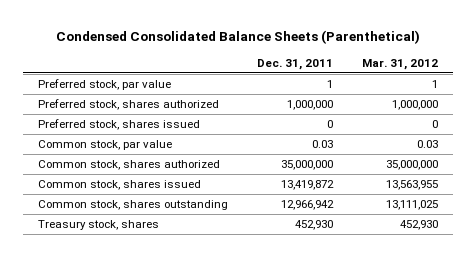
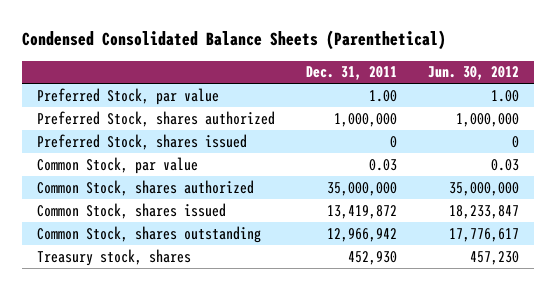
[362,58,439,70] Mar. 31, 2012 -> none
none -> [427,66,519,81] Jun. 30, 2012
[37,79,171,91] Preferred stock, par value -> [37,87,220,105] Preferred Stock, par value
[327,80,334,89] 1 -> [368,89,397,102] 1.00
[37,99,219,111] Preferred stock, shares authorized -> [37,110,276,127] Preferred Stock, shares authorized
[37,119,200,131] Preferred stock, shares issued -> [37,133,248,150] Preferred Stock, shares issued
[37,140,172,151] Common stock, par value -> [37,156,199,174] Common Stock, par value
[37,160,220,171] Common stock, shares authorized -> [37,179,255,196] Common Stock, shares authorized
[37,180,201,191] Common stock, shares issued -> [37,202,227,219] Common Stock, shares issued
[37,200,228,211] Common stock, shares outstanding -> [37,225,262,243] Common Stock, shares outstanding

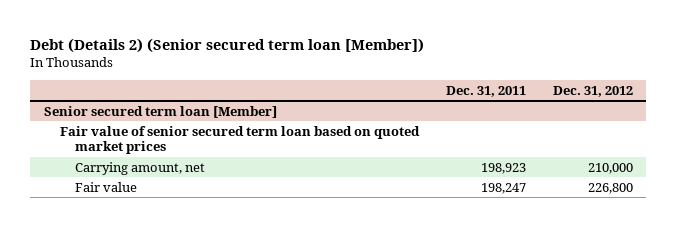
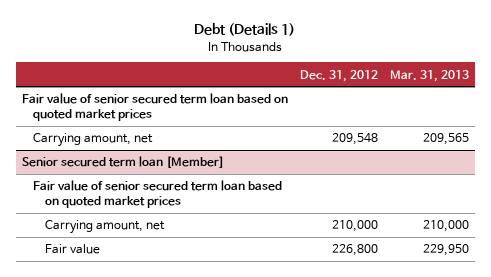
[30,38,425,54] Debt (Details 2) (Senior secured term loan [Member]) -> [194,23,296,37] Debt (Details 1)
[445,85,526,97] Dec. 31, 2011 -> none
none -> [389,69,469,82] Mar. 31, 2013
none -> [21,93,288,122] Fair value of senior secured term loan based on quoted market prices
none -> [33,133,154,148] Carrying amount, net

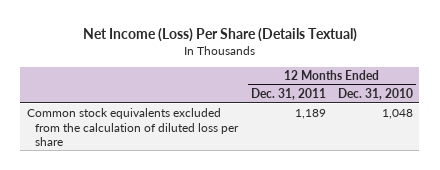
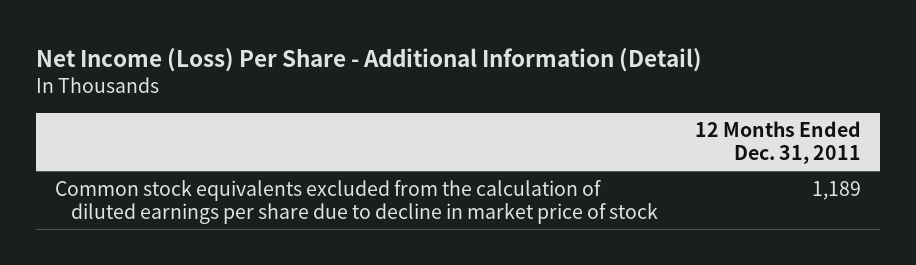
[82,27,357,42] Net Income (Loss) Per Share (Details Textual) -> [36,47,703,72] Net Income (Loss) Per Share - Additional Information (Detail)
[338,88,414,101] Dec. 31, 2010 -> none
[26,108,240,146] Common stock equivalents excluded from the calculation of diluted loss per share -> [54,179,658,224] Common stock equivalents excluded from the calculation of diluted earnings per share due to decline in market price of stock

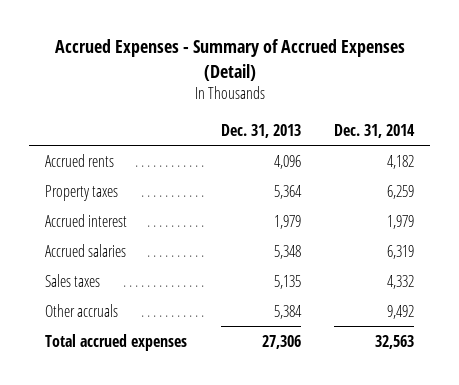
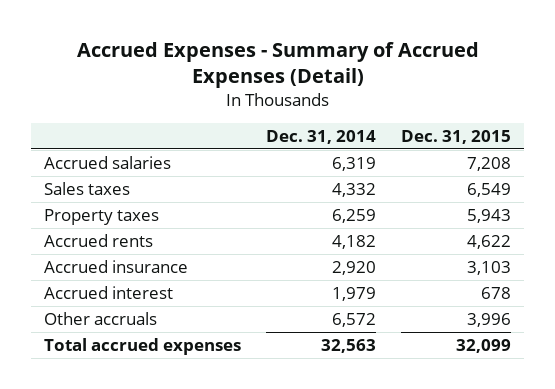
[220,123,301,138] Dec. 31, 2013 -> none
none -> [401,129,512,144] Dec. 31, 2015
[45,184,119,201] Property taxes -> [43,209,159,226] Property taxes
[45,153,115,167] Accrued rents -> [43,234,153,248] Accrued rents
none -> [43,260,188,274] Accrued insurance
[45,213,128,227] Accrued interest -> [43,286,173,300] Accrued interest
[386,304,414,319] 9,492 -> [332,313,377,328] 6,572

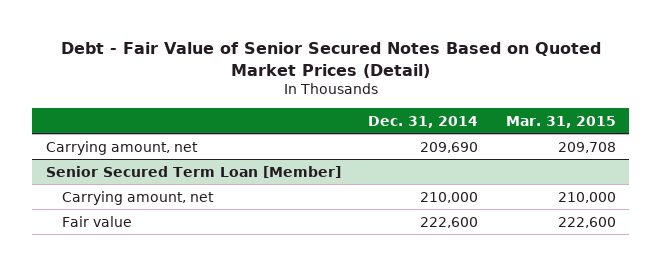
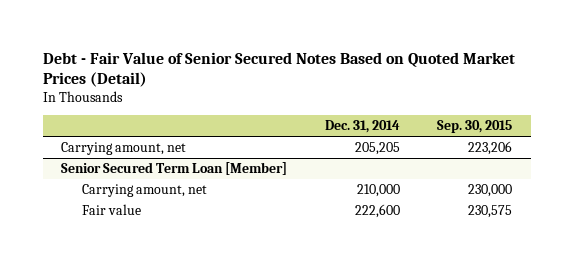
[505,115,616,128] Mar. 31, 2015 -> none
none -> [437,120,513,134] Sep. 30, 2015
[420,141,479,153] 209,690 -> [354,141,400,155] 205,205

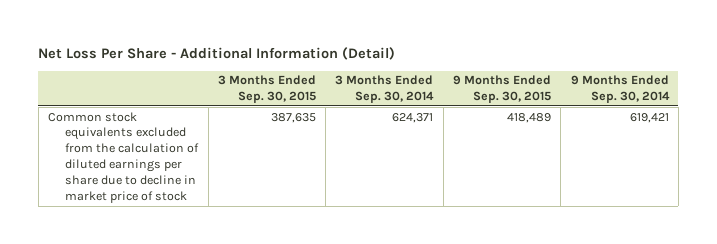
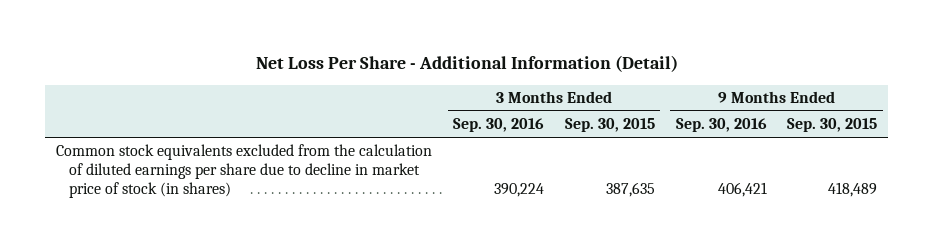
[335,75,435,104] 3 Months Ended Sep. 30, 2014 -> none
[570,75,670,104] 9 Months Ended Sep. 30, 2014 -> none
none -> [452,118,544,133] Sep. 30, 2016
none -> [675,118,767,133] Sep. 30, 2016
[48,111,200,204] Common stock equivalents excluded from the calculation of diluted earnings per share due to decline in market price of stock -> [55,144,432,198] Common stock equivalents excluded from the calculation of diluted earnings per share due to decline in market price of stock (in shares)

